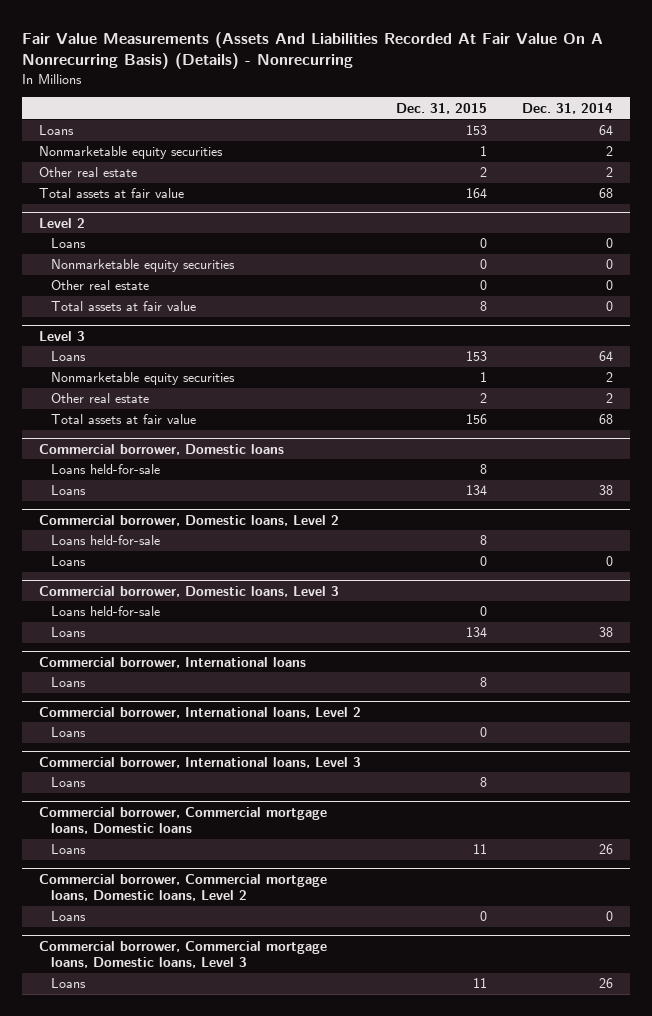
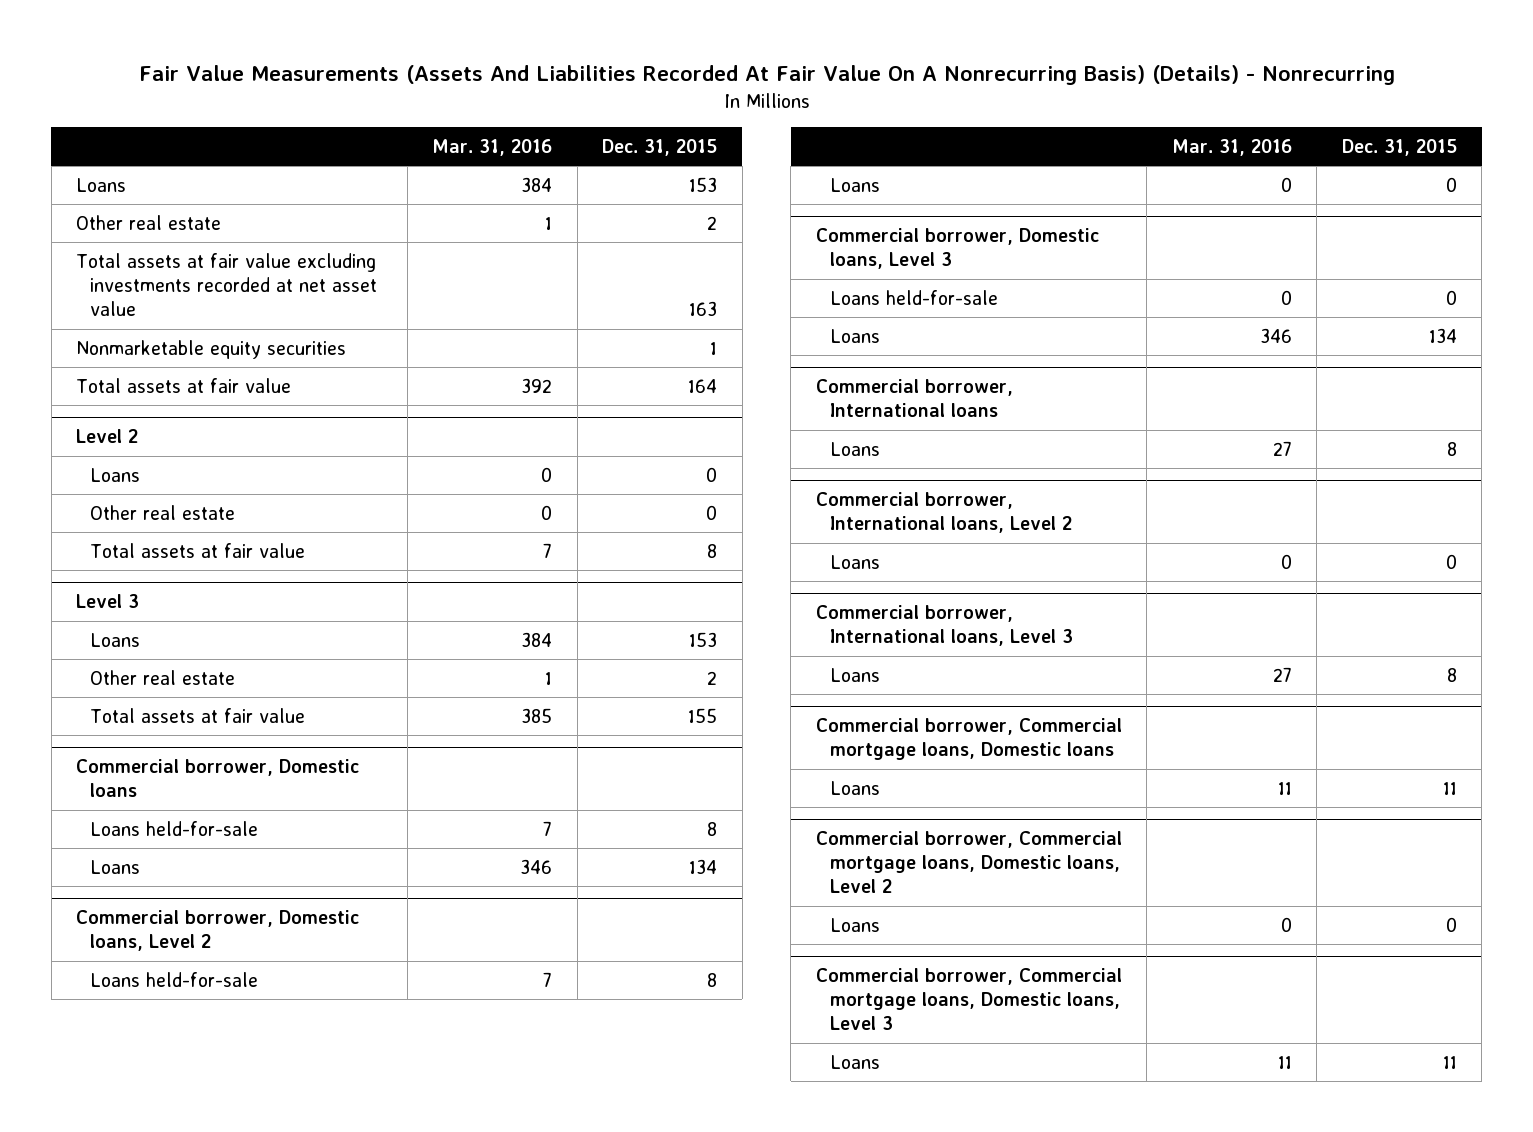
[521,102,613,114] Dec. 31, 2014 -> none
none -> [432,138,553,156] Mar. 31, 2016
none -> [76,252,378,317] Total assets at fair value excluding investments recorded at net asset value
[39,146,224,160] Nonmarketable equity securities -> [76,339,347,359] Nonmarketable equity securities
[50,259,235,273] Nonmarketable equity securities -> none
[50,372,235,386] Nonmarketable equity securities -> none
[466,414,488,425] 156 -> [688,707,718,723] 155

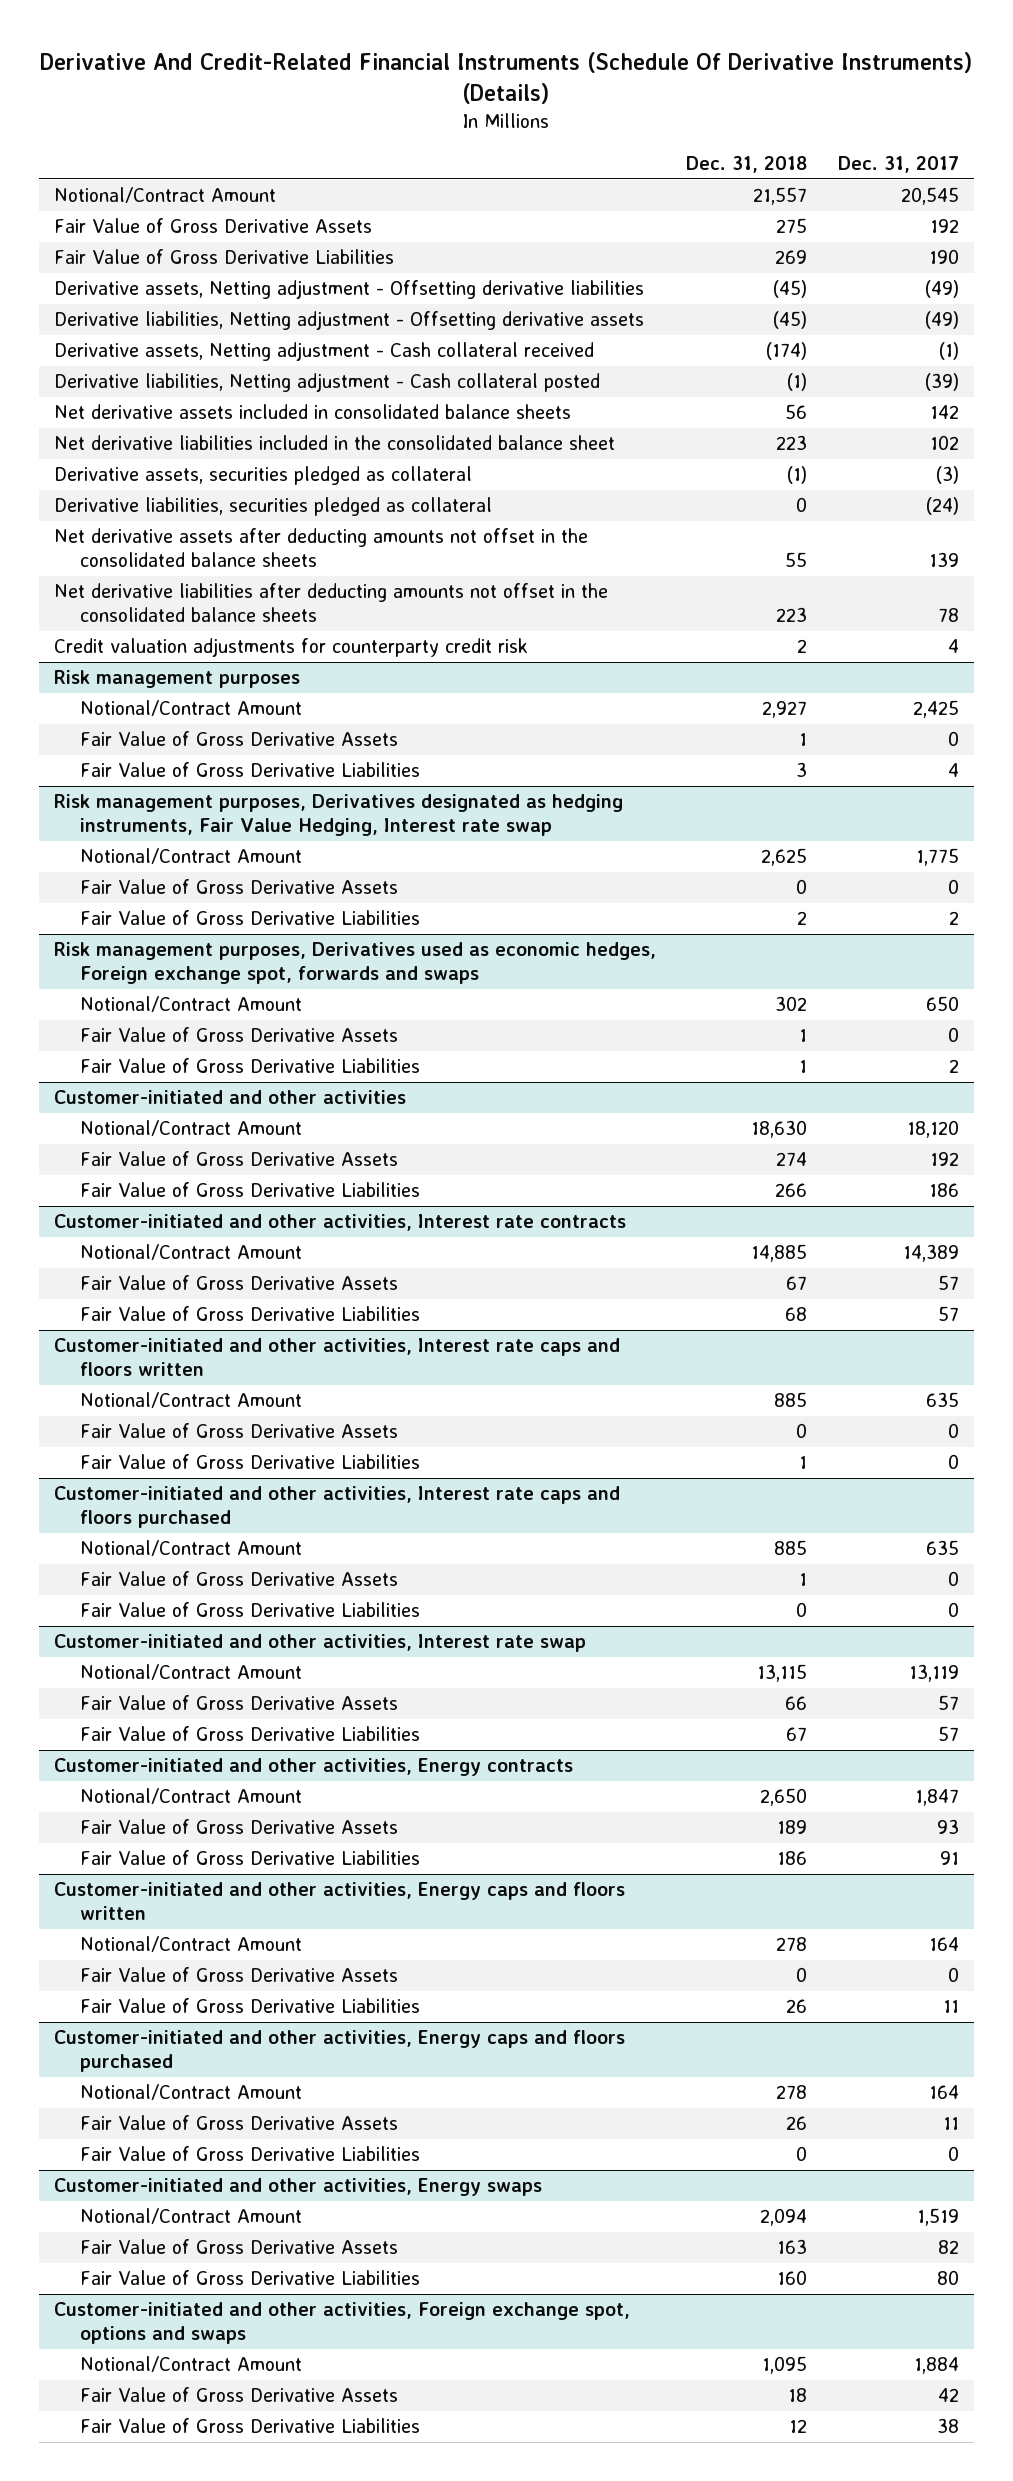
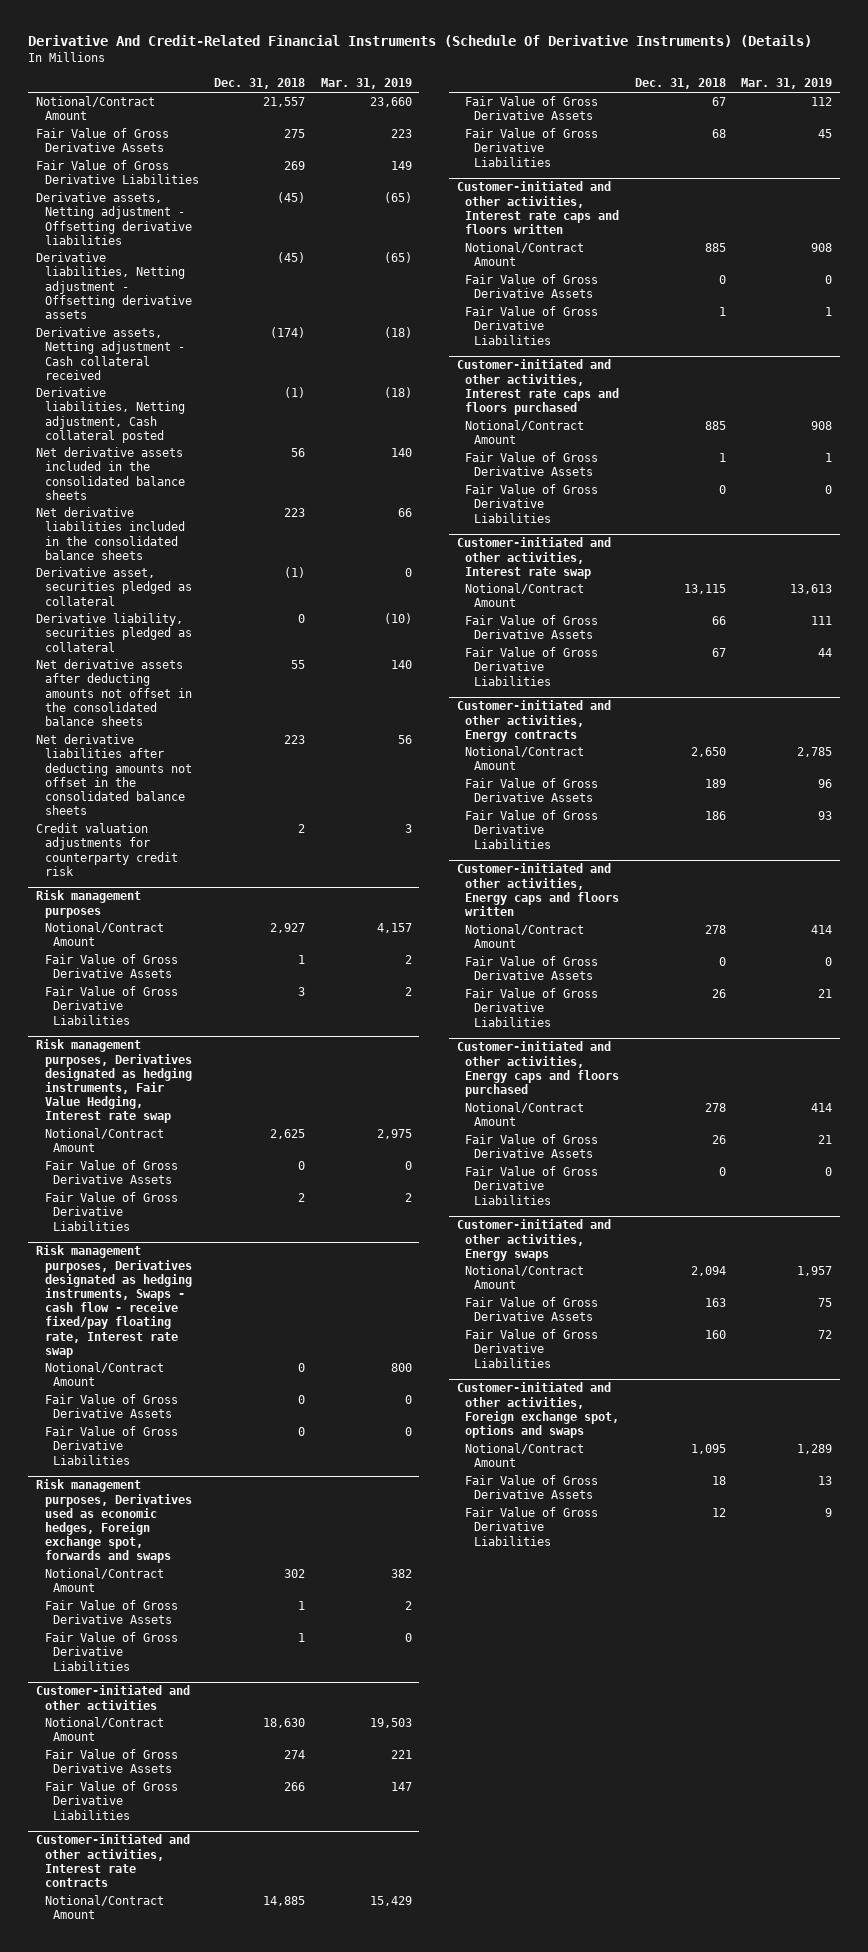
[837,156,959,174] Dec. 31, 2017 -> none
none -> [320,78,412,90] Mar. 31, 2019
[54,373,601,393] Derivative liabilities, Netting adjustment - Cash collateral posted -> [35,387,185,443] Derivative liabilities, Netting adjustment, Cash collateral posted
[54,404,572,420] Net derivative assets included in consolidated balance sheets -> [35,447,185,500] Net derivative assets included in the consolidated balance sheets
[54,435,616,451] Net derivative liabilities included in the consolidated balance sheet -> [35,507,185,560] Net derivative liabilities included in the consolidated balance sheets
[54,466,473,486] Derivative assets, securities pledged as collateral -> [35,567,192,606] Derivative asset, securities pledged as collateral
[54,497,493,517] Derivative liabilities, securities pledged as collateral -> [35,613,192,652] Derivative liability, securities pledged as collateral
none -> [35,1245,192,1358] Risk management purposes, Derivatives designated as hedging instruments, Swaps - cash flow - receive fixed/pay floating rate, Interest rate swap
none -> [44,1362,164,1387] Notional/Contract Amount
none -> [44,1394,178,1419] Fair Value of Gross Derivative Assets
none -> [44,1426,178,1465] Fair Value of Gross Derivative Liabilities

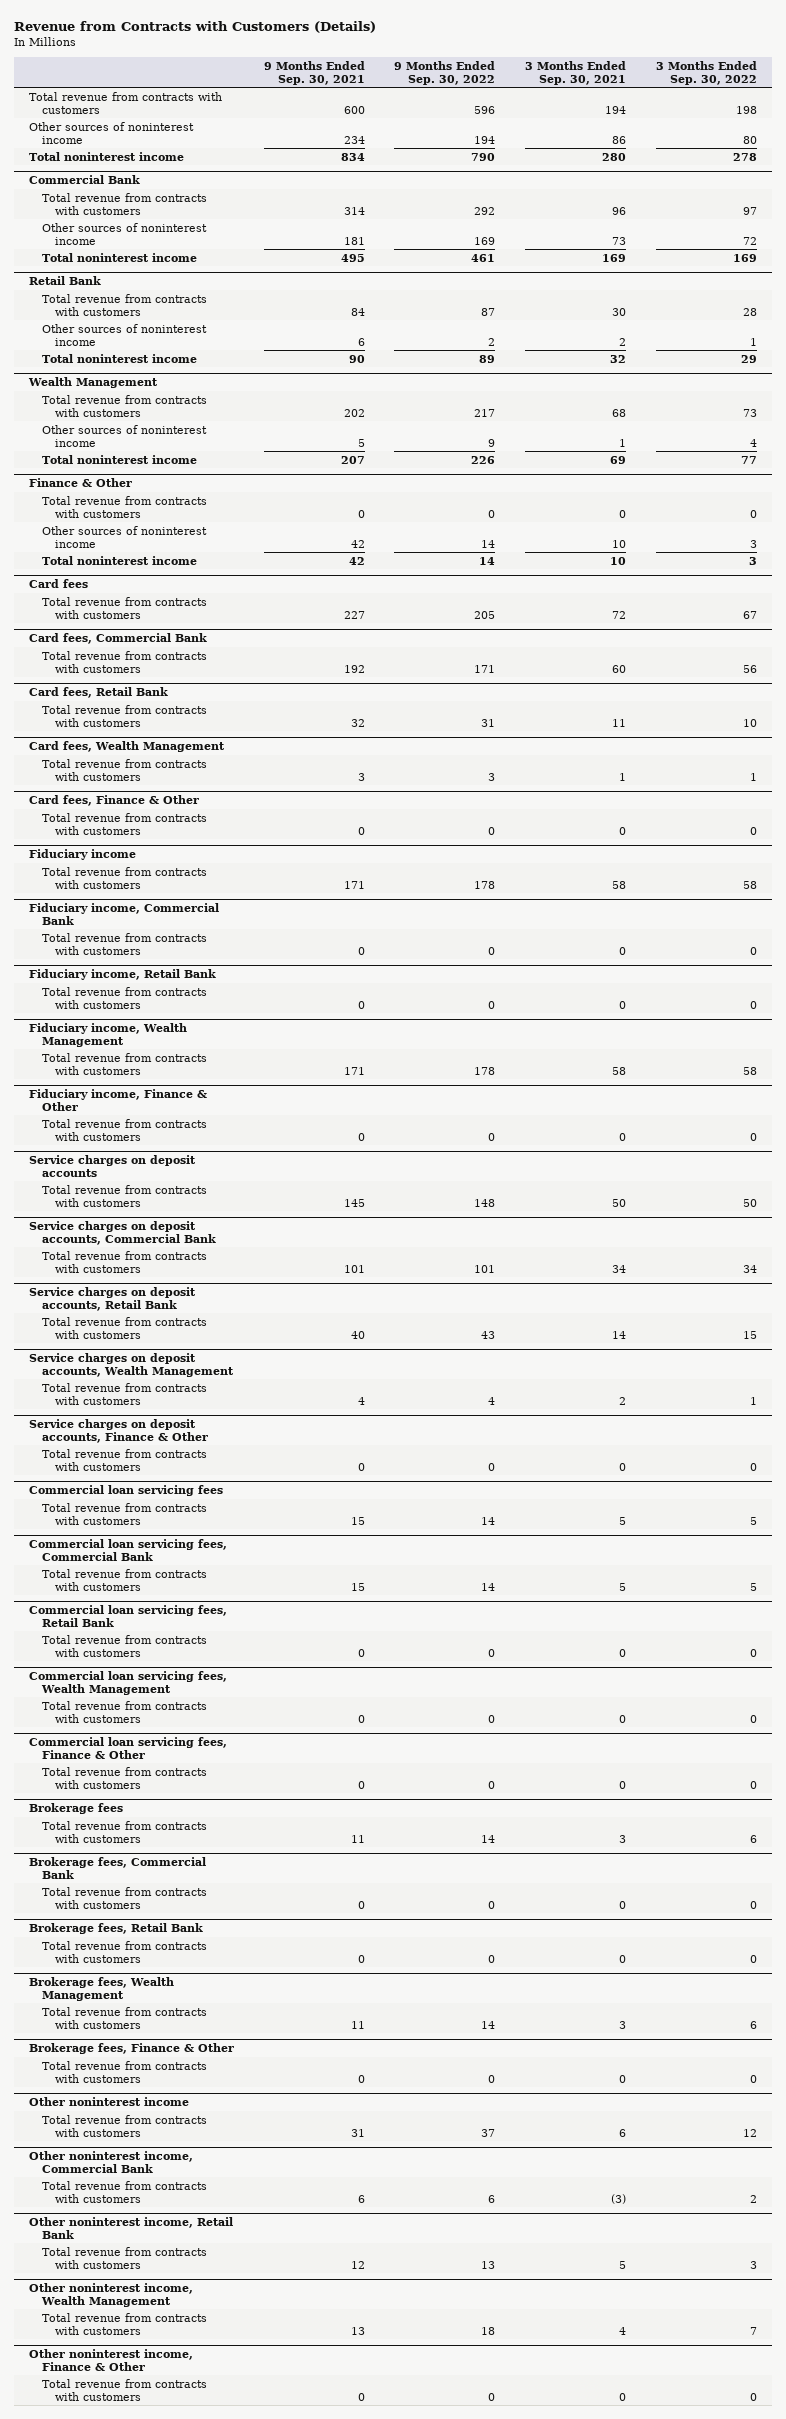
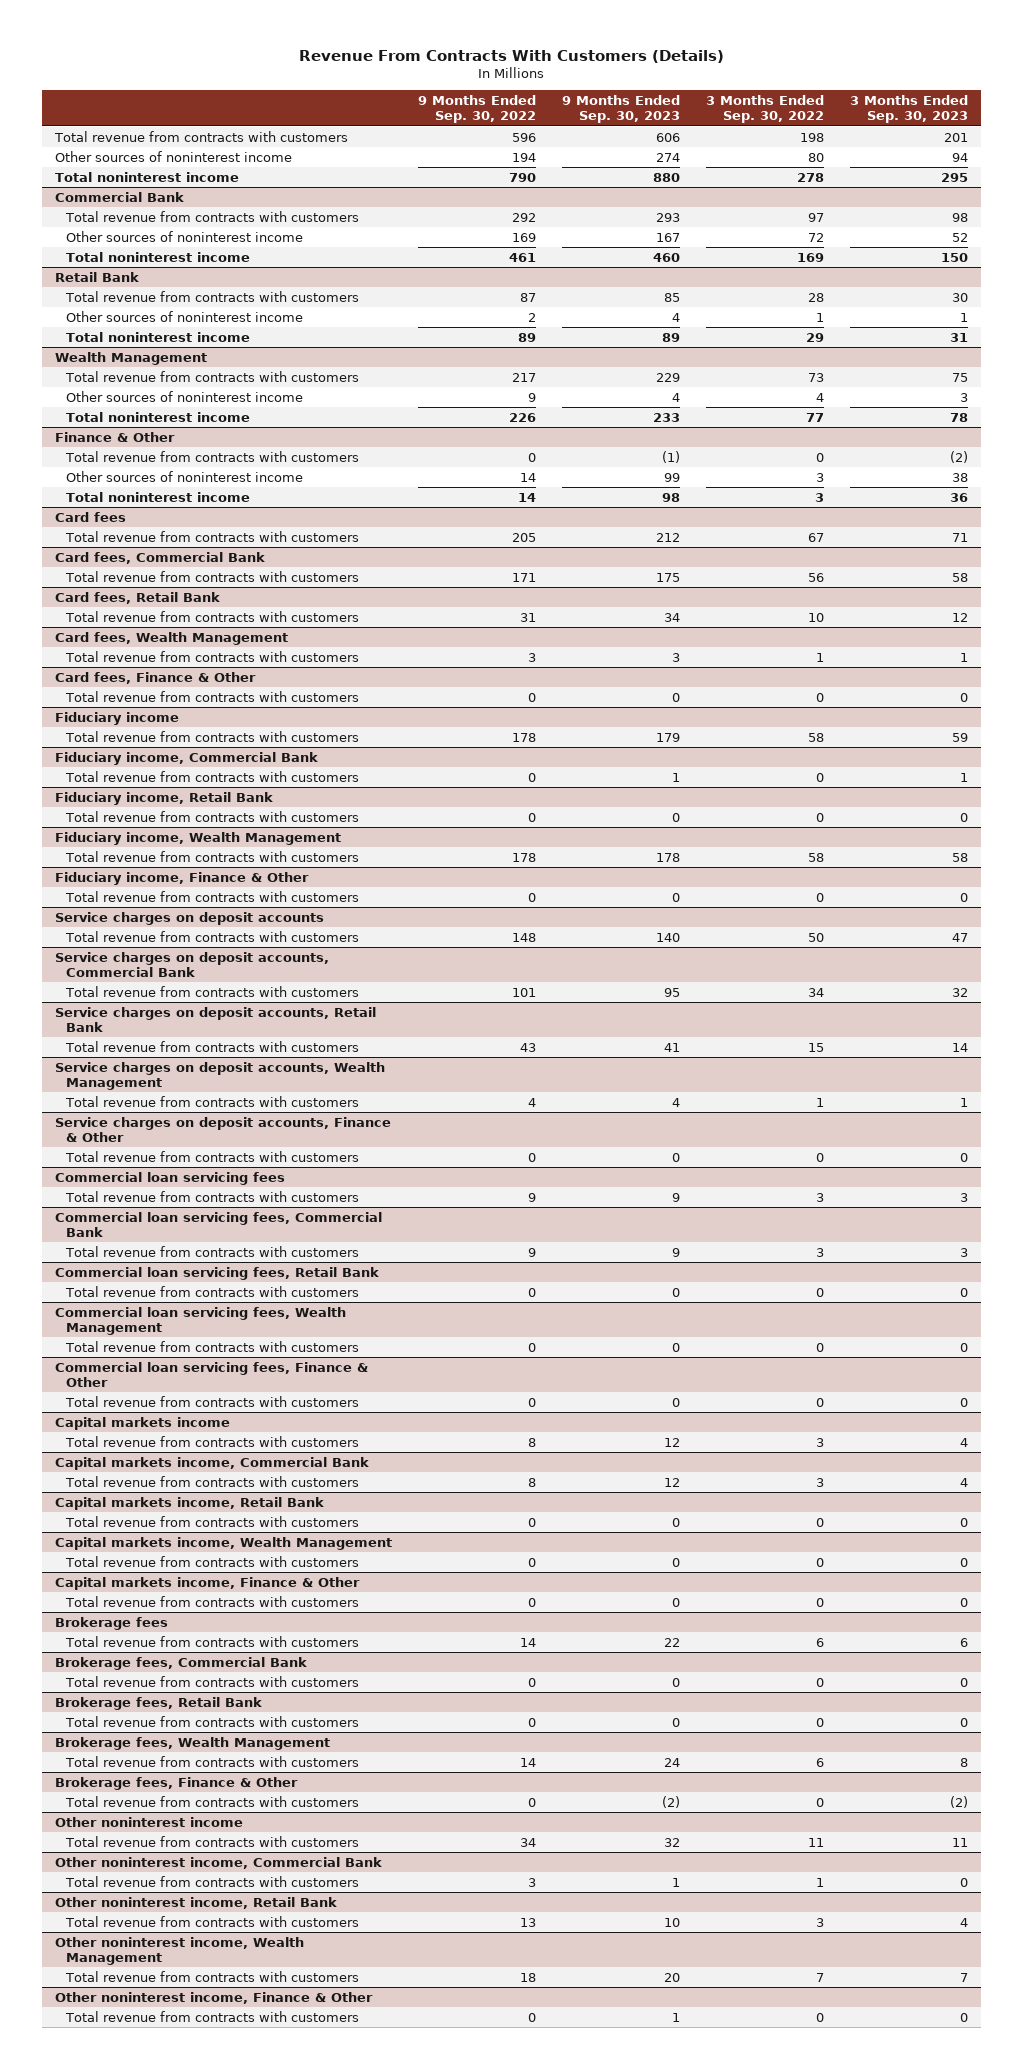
[13,21,376,34] Revenue from Contracts with Customers (Details) -> [299,50,725,64] Revenue From Contracts With Customers (Details)
[263,60,365,85] 9 Months Ended Sep. 30, 2021 -> none
[525,60,627,85] 3 Months Ended Sep. 30, 2021 -> none
none -> [561,95,680,124] 9 Months Ended Sep. 30, 2023
none -> [849,95,968,124] 3 Months Ended Sep. 30, 2023
[481,1516,496,1525] 14 -> [527,1192,536,1202] 9
[750,1516,758,1525] 5 -> [815,1192,824,1202] 3
[481,1582,496,1591] 14 -> [527,1247,536,1257] 9
[750,1582,758,1591] 5 -> [815,1247,824,1257] 3
none -> [54,1416,230,1430] Capital markets income
none -> [64,1435,359,1447] Total revenue from contracts with customers
none -> [54,1456,369,1470] Capital markets income, Commercial Bank
none -> [64,1475,359,1487] Total revenue from contracts with customers
none -> [54,1496,324,1510] Capital markets income, Retail Bank
none -> [64,1515,359,1527] Total revenue from contracts with customers
none -> [54,1536,392,1550] Capital markets income, Wealth Management
none -> [64,1555,359,1567] Total revenue from contracts with customers
none -> [54,1576,360,1590] Capital markets income, Finance & Other
none -> [64,1595,359,1607] Total revenue from contracts with customers
[481,2128,496,2137] 37 -> [519,1837,536,1847] 34
[743,2128,758,2137] 12 -> [807,1837,824,1847] 11
[488,2194,496,2203] 6 -> [527,1877,536,1887] 3
[750,2194,758,2203] 2 -> [815,1877,824,1887] 1

